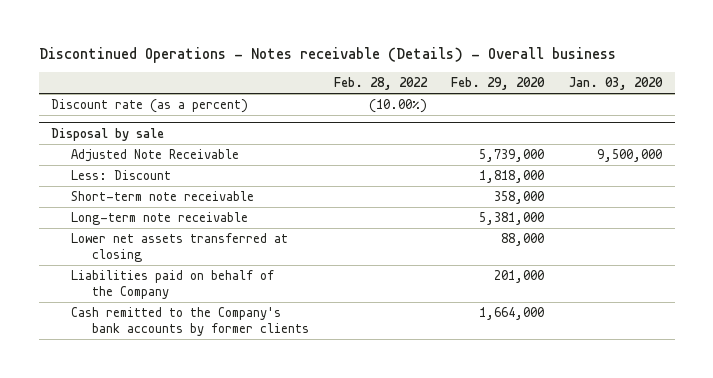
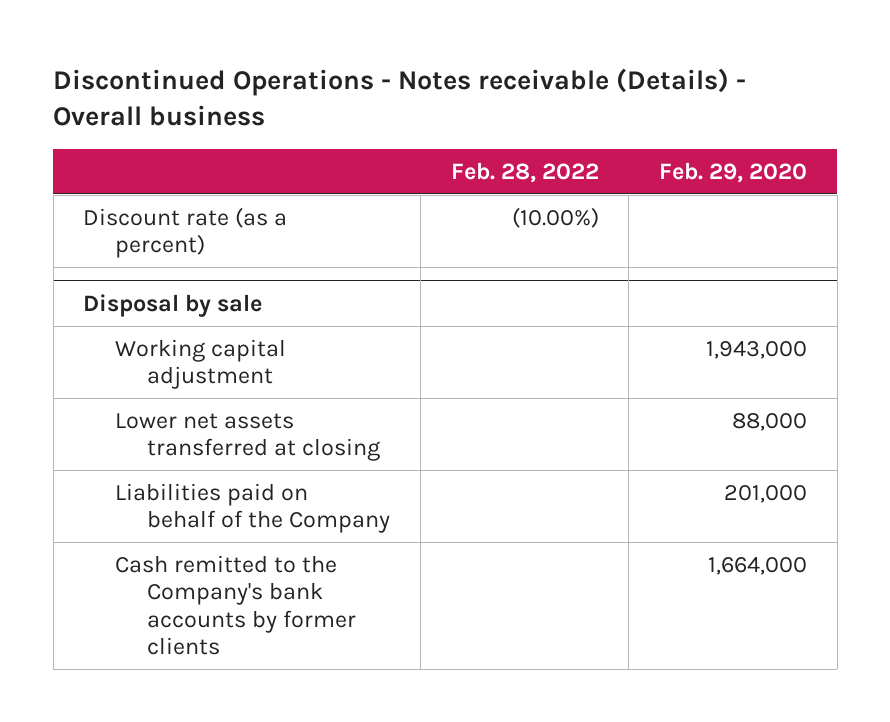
[569,77,664,91] Jan. 03, 2020 -> none
[71,149,240,163] Adjusted Note Receivable -> none
[71,170,172,181] Less: Discount -> none
[71,191,255,202] Short-term note receivable -> none
[71,212,249,226] Long-term note receivable -> none
none -> [115,338,287,390] Working capital adjustment

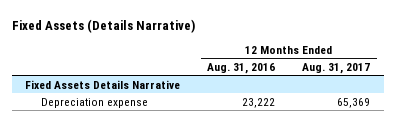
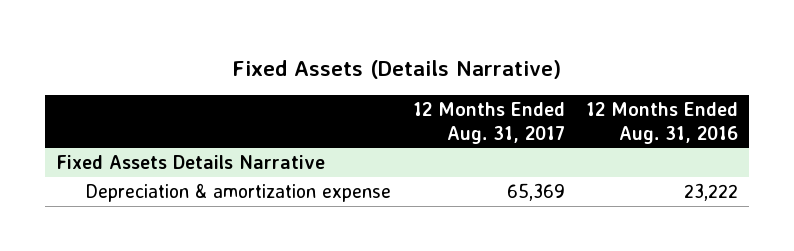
[41,97,149,108] Depreciation expense -> [84,182,391,202] Depreciation & amortization expense

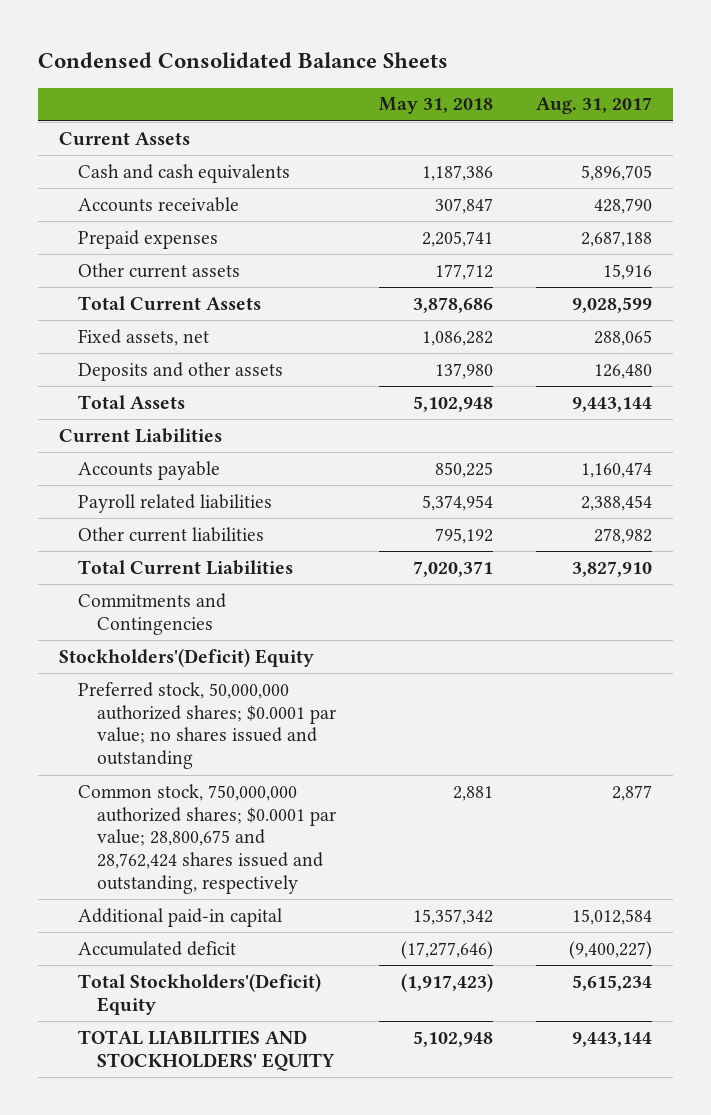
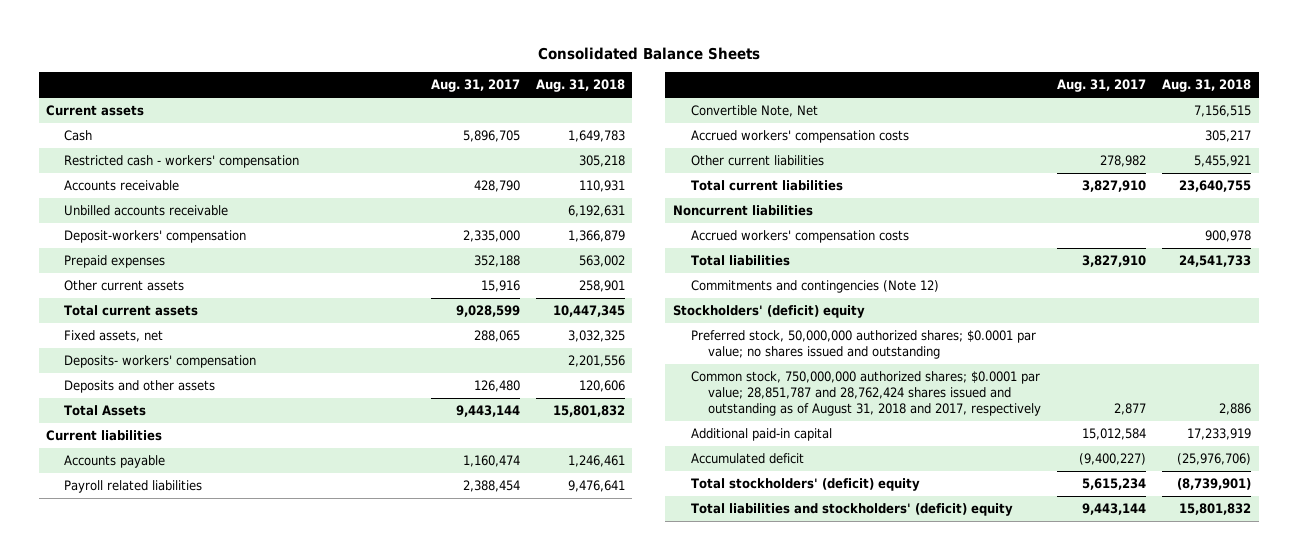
[38,52,449,69] Condensed Consolidated Balance Sheets -> [537,46,760,60] Consolidated Balance Sheets
[379,97,494,115] May 31, 2018 -> none
none -> [535,79,625,93] Aug. 31, 2018
[59,131,191,146] Current Assets -> [46,105,145,117] Current assets
[78,163,291,183] Cash and cash equivalents -> [64,130,93,142] Cash
none -> [64,155,300,169] Restricted cash - workers' compensation
none -> [64,205,229,217] Unbilled accounts receivable
none -> [64,230,247,244] Deposit-workers' compensation
[581,230,653,247] 2,687,188 -> [473,255,520,268] 352,188
[78,295,262,311] Total Current Assets -> [64,305,199,317] Total current assets
none -> [64,355,257,369] Deposits- workers' compensation
[59,427,223,443] Current Liabilities -> [46,430,163,442] Current liabilities
none -> [690,105,818,118] Convertible Note, Net
none -> [690,130,909,144] Accrued workers' compensation costs
[78,559,294,575] Total Current Liabilities -> [690,180,843,192] Total current liabilities
none -> [672,205,813,217] Noncurrent liabilities
none -> [690,230,909,244] Accrued workers' compensation costs
none -> [690,255,790,267] Total liabilities
[78,592,227,635] Commitments and Contingencies -> [690,280,939,294] Commitments and contingencies (Note 12)
[59,647,315,667] Stockholders'(Deficit) Equity -> [672,305,865,319] Stockholders' (deficit) equity
[78,783,337,895] Common stock, 750,000,000 authorized shares; $0.0001 par value; 28,800,675 and 28,762,424 shares issued and outstanding, respectively -> [690,371,1042,416] Common stock, 750,000,000 authorized shares; $0.0001 par value; 28,851,787 and 28,762,424 shares issued and outstanding as of August 31, 2018 and 2017, respectively
[78,972,322,1015] Total Stockholders'(Deficit) Equity -> [690,478,920,492] Total stockholders' (deficit) equity
[78,1029,336,1071] TOTAL LIABILITIES AND STOCKHOLDERS' EQUITY -> [690,503,1013,517] Total liabilities and stockholders' (deficit) equity

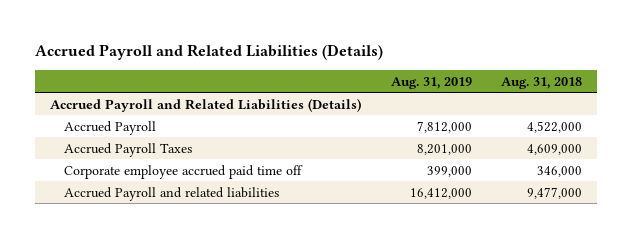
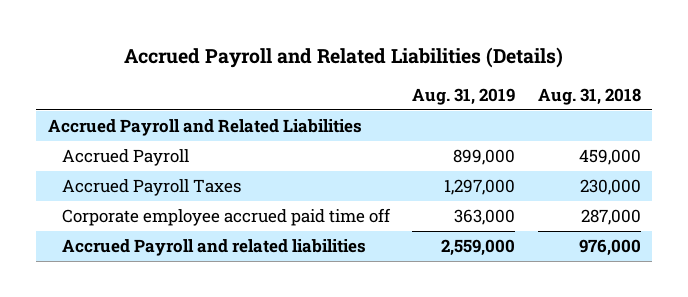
[49,97,361,112] Accrued Payroll and Related Liabilities (Details) -> [47,119,362,137] Accrued Payroll and Related Liabilities
[416,120,472,133] 7,812,000 -> [453,149,516,166] 899,000
[527,120,583,133] 4,522,000 -> [578,149,641,166] 459,000
[416,143,472,155] 8,201,000 -> [444,179,516,196] 1,297,000
[527,143,583,155] 4,609,000 -> [579,179,641,196] 230,000
[426,165,472,177] 399,000 -> [454,209,516,226] 363,000
[537,165,583,177] 346,000 -> [580,209,641,226] 287,000
[409,187,472,199] 16,412,000 -> [441,239,516,257] 2,559,000
[527,186,583,199] 9,477,000 -> [578,239,641,257] 976,000

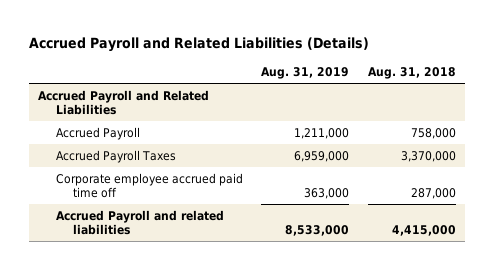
[453,149,516,166] 899,000 -> [294,128,350,140] 1,211,000
[578,149,641,166] 459,000 -> [410,128,456,140] 758,000
[444,179,516,196] 1,297,000 -> [294,151,350,163] 6,959,000
[579,179,641,196] 230,000 -> [400,151,456,163] 3,370,000
[441,239,516,257] 2,559,000 -> [285,225,350,237] 8,533,000
[578,239,641,257] 976,000 -> [391,225,456,237] 4,415,000

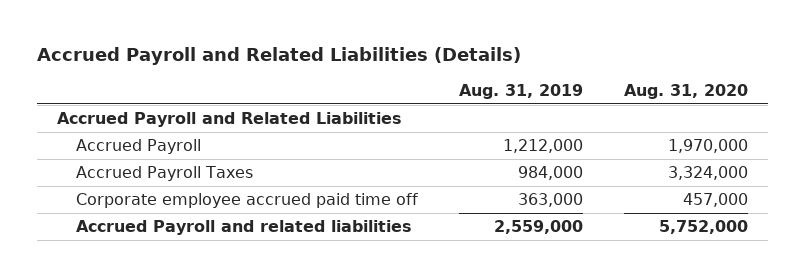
[367,66,456,79] Aug. 31, 2018 -> none
none -> [623,84,748,100] Aug. 31, 2020
[294,128,350,140] 1,211,000 -> [502,139,583,154] 1,212,000
[294,151,350,163] 6,959,000 -> [517,166,583,181] 984,000
[285,225,350,237] 8,533,000 -> [493,220,583,235] 2,559,000

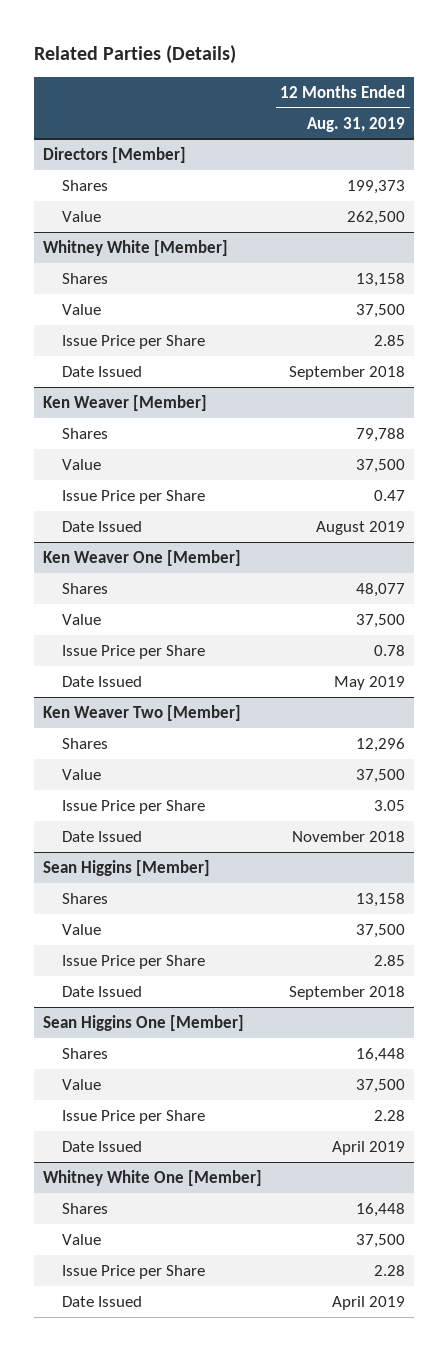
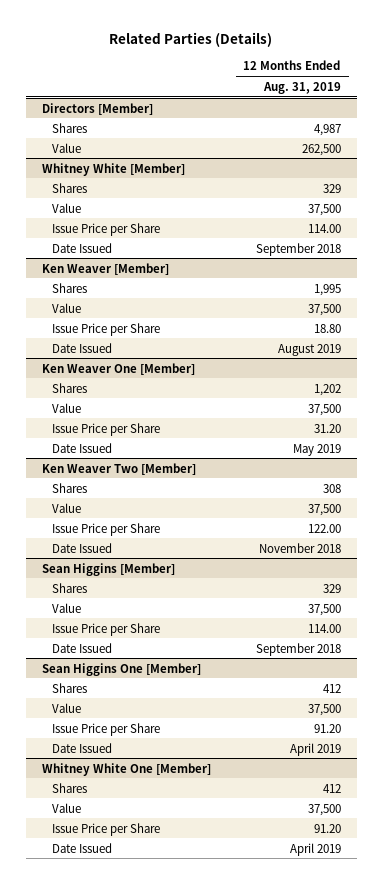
[347,179,406,194] 199,373 -> [313,123,341,136] 4,987
[356,272,406,287] 13,158 -> [322,183,341,193] 329
[374,334,406,346] 2.85 -> [307,223,341,233] 114.00
[356,427,406,442] 79,788 -> [313,283,341,296] 1,995
[374,489,406,501] 0.47 -> [313,323,341,333] 18.80
[356,582,406,597] 48,077 -> [313,383,341,396] 1,202
[374,644,406,656] 0.78 -> [313,423,341,433] 31.20
[356,737,406,752] 12,296 -> [322,483,341,493] 308
[374,799,406,811] 3.05 -> [307,523,341,533] 122.00
[356,892,406,907] 13,158 -> [322,583,341,593] 329
[374,954,406,966] 2.85 -> [307,623,341,633] 114.00
[356,1047,406,1062] 16,448 -> [322,683,341,693] 412
[374,1109,406,1121] 2.28 -> [313,723,341,733] 91.20
[356,1202,406,1217] 16,448 -> [322,783,341,793] 412
[374,1264,406,1276] 2.28 -> [313,823,341,833] 91.20

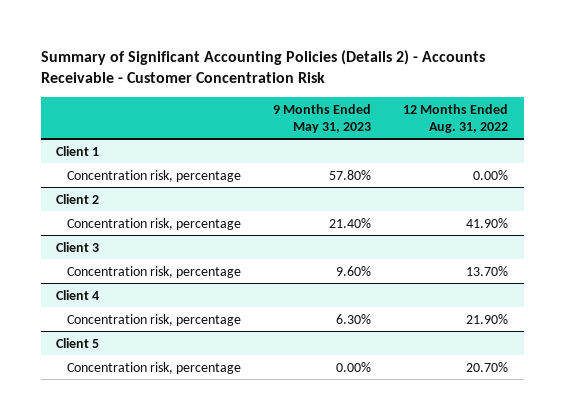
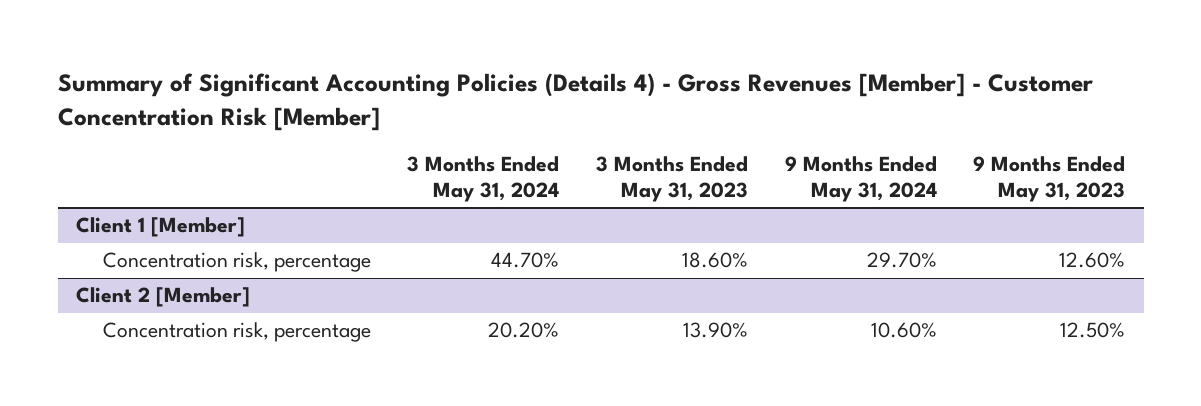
[40,49,485,84] Summary of Significant Accounting Policies (Details 2) - Accounts Receivable - Customer Concentration Risk -> [57,73,1093,131] Summary of Significant Accounting Policies (Details 4) - Gross Revenues [Member] - Customer Concentration Risk [Member]
[403,103,509,133] 12 Months Ended Aug. 31, 2022 -> none
none -> [407,155,560,203] 3 Months Ended May 31, 2024
none -> [595,155,748,203] 3 Months Ended May 31, 2023
none -> [784,155,937,203] 9 Months Ended May 31, 2024
[56,241,100,252] Client 3 -> none
[67,265,242,278] Concentration risk, percentage -> none
[56,289,100,300] Client 4 -> none
[67,313,242,326] Concentration risk, percentage -> none
[56,337,100,348] Client 5 -> none
[67,361,242,374] Concentration risk, percentage -> none
[56,145,100,156] Client 1 -> [75,217,245,238] Client 1 [Member]
[329,169,372,180] 57.80% -> [1059,252,1126,269] 12.60%
[56,193,100,204] Client 2 -> [75,287,250,308] Client 2 [Member]
[329,217,372,228] 21.40% -> [1060,322,1126,339] 12.50%

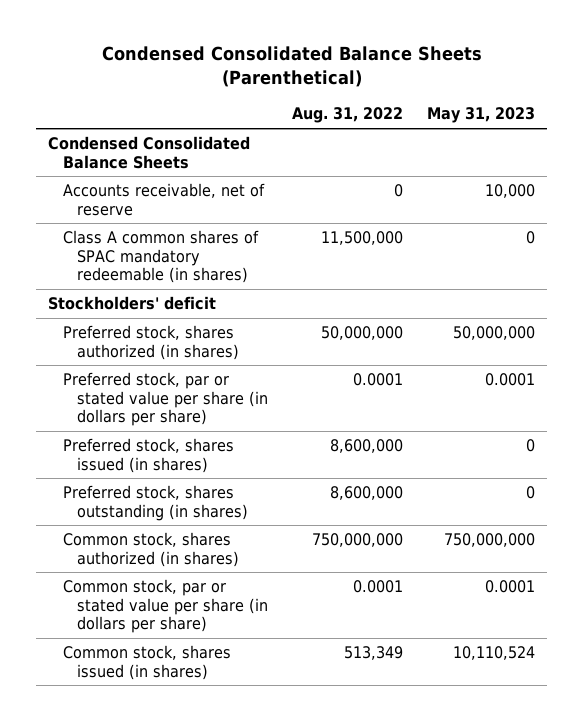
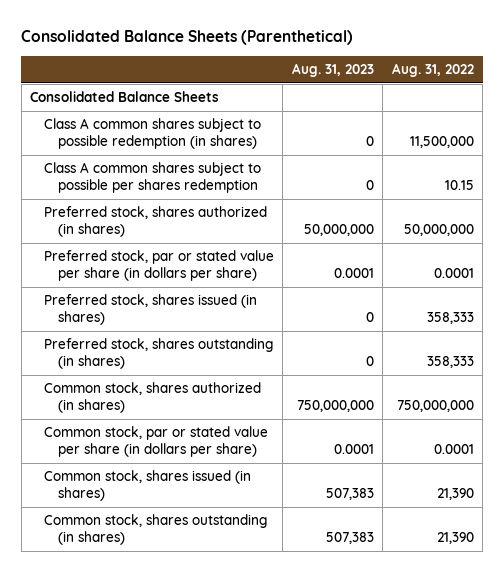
[101,46,482,87] Condensed Consolidated Balance Sheets (Parenthetical) -> [21,30,354,46] Consolidated Balance Sheets (Parenthetical)
[427,107,536,124] May 31, 2023 -> none
none -> [291,63,374,78] Aug. 31, 2023
[62,183,265,216] Accounts receivable, net of reserve -> none
[48,296,217,311] Stockholders' deficit -> none
[48,136,251,169] Condensed Consolidated Balance Sheets -> [30,91,220,103] Consolidated Balance Sheets
[62,230,259,283] Class A common shares of SPAC mandatory redeemable (in shares) -> [43,118,261,150] Class A common shares subject to possible redemption (in shares)
none -> [43,162,261,194] Class A common shares subject to possible per shares redemption
[330,439,404,454] 8,600,000 -> [426,312,474,325] 358,333
[330,486,404,501] 8,600,000 -> [426,356,474,369] 358,333
[344,646,404,661] 513,349 -> [436,488,474,501] 21,390
none -> [43,514,267,546] Common stock, shares outstanding (in shares)

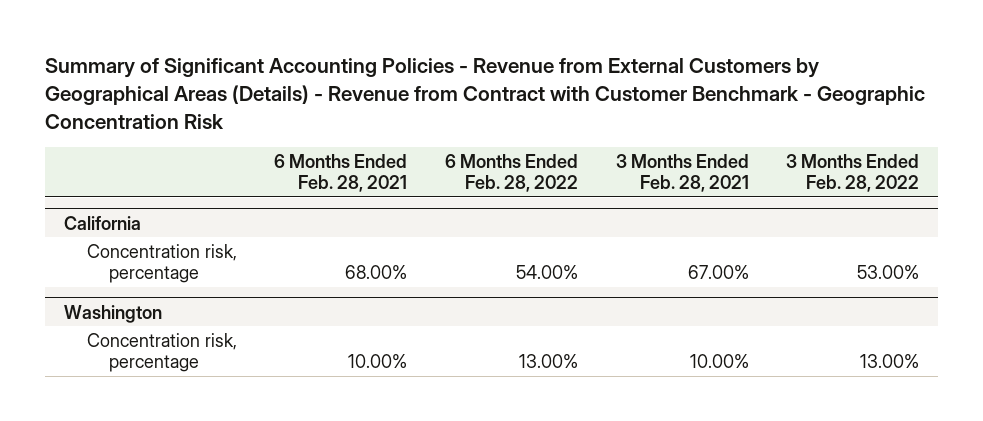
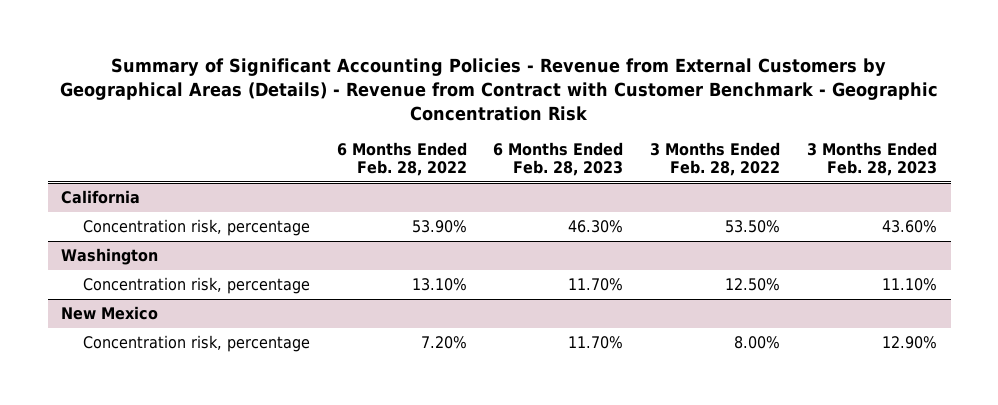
[274,153,408,192] 6 Months Ended Feb. 28, 2021 -> none
[615,153,749,192] 3 Months Ended Feb. 28, 2021 -> none
none -> [493,141,624,176] 6 Months Ended Feb. 28, 2023
none -> [807,141,938,176] 3 Months Ended Feb. 28, 2023
[515,265,578,280] 54.00% -> [411,219,467,233] 53.90%
[857,265,920,280] 53.00% -> [725,219,781,233] 53.50%
[518,354,578,369] 13.00% -> [411,277,467,291] 13.10%
[860,354,920,369] 13.00% -> [725,277,781,291] 12.50%
none -> [61,305,159,320] New Mexico
none -> [82,334,310,352] Concentration risk, percentage

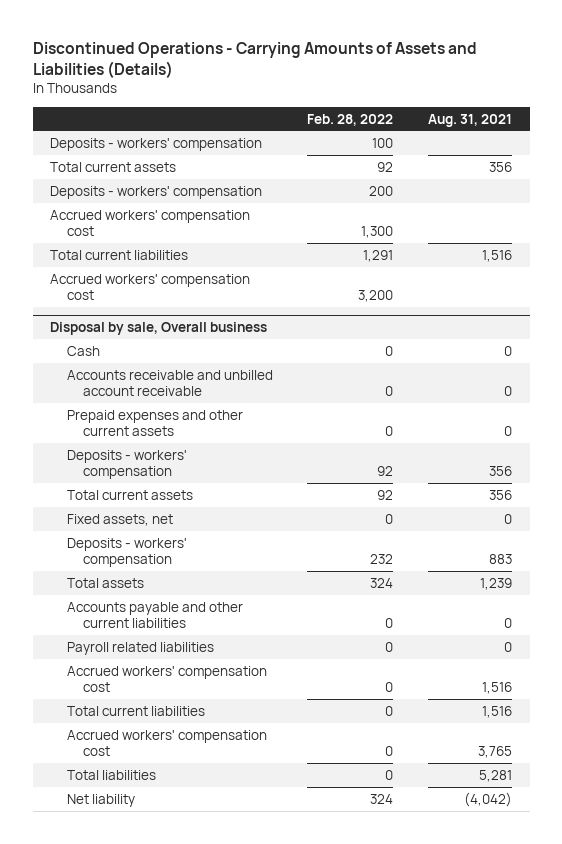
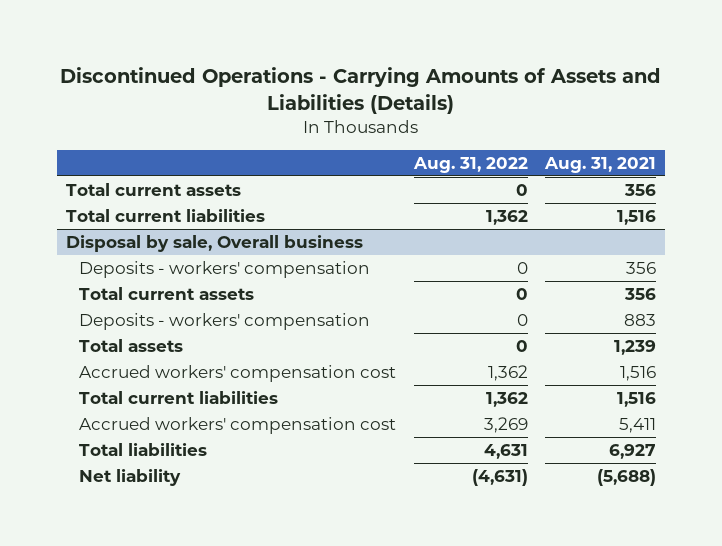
[307,113,394,126] Feb. 28, 2022 -> none
none -> [412,157,528,174] Aug. 31, 2022
[50,137,263,151] Deposits - workers' compensation -> none
[50,185,263,199] Deposits - workers' compensation -> none
[50,209,251,237] Accrued workers' compensation cost -> none
[50,273,251,301] Accrued workers' compensation cost -> none
[66,345,100,356] Cash -> none
[66,369,273,397] Accounts receivable and unbilled account receivable -> none
[66,409,243,437] Prepaid expenses and other current assets -> none
[66,513,173,526] Fixed assets, net -> none
[66,601,243,629] Accounts payable and other current liabilities -> none
[66,641,214,655] Payroll related liabilities -> none
[478,746,513,759] 3,765 -> [619,417,657,433] 5,411
[479,769,513,782] 5,281 -> [609,443,657,459] 6,927
[464,791,513,807] (4,042) -> [597,468,657,486] (5,688)

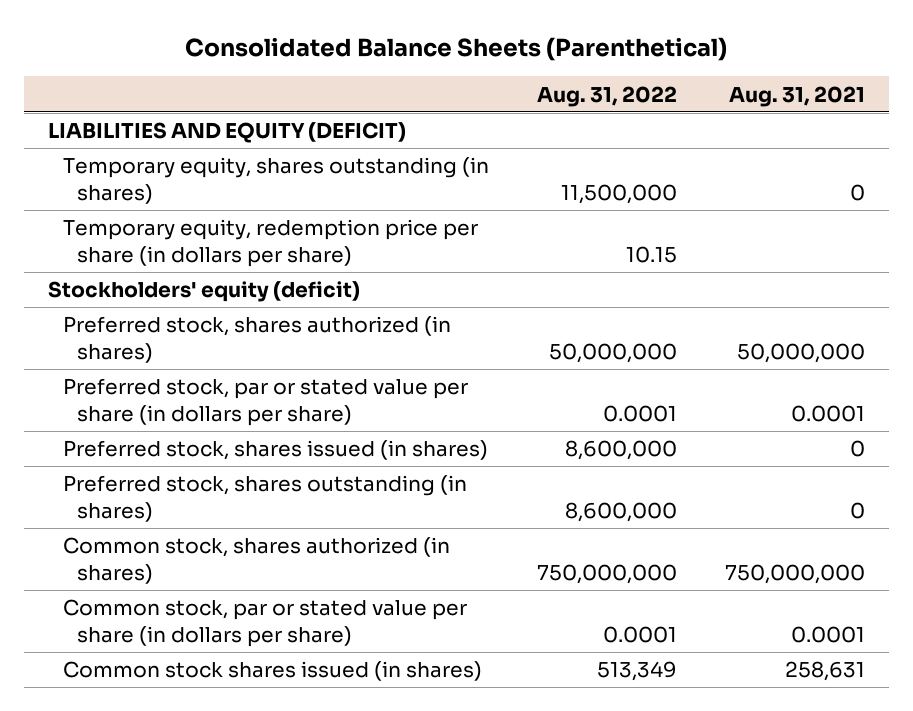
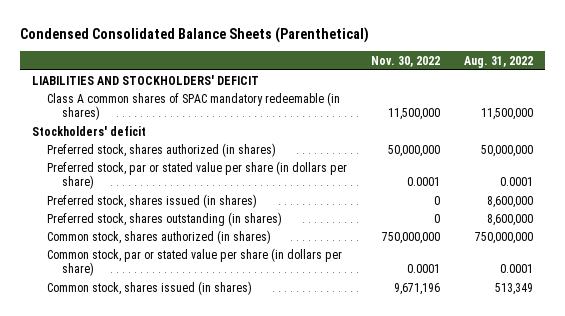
[185,36,728,61] Consolidated Balance Sheets (Parenthetical) -> [20,27,370,44] Condensed Consolidated Balance Sheets (Parenthetical)
[728,85,865,107] Aug. 31, 2021 -> none
none -> [370,55,440,67] Nov. 30, 2022
[62,219,478,267] Temporary equity, redemption price per share (in dollars per share) -> none
[48,122,407,144] LIABILITIES AND EQUITY (DEFICIT) -> [32,74,260,85] LIABILITIES AND STOCKHOLDERS' DEFICIT
[62,157,489,204] Temporary equity, shares outstanding (in shares) -> [47,91,341,120] Class A common shares of SPAC mandatory redeemable (in shares)
[48,281,361,303] Stockholders' equity (deficit) -> [32,125,147,136] Stockholders' deficit
[62,661,482,682] Common stock shares issued (in shares) -> [47,280,253,295] Common stock, shares issued (in shares)

